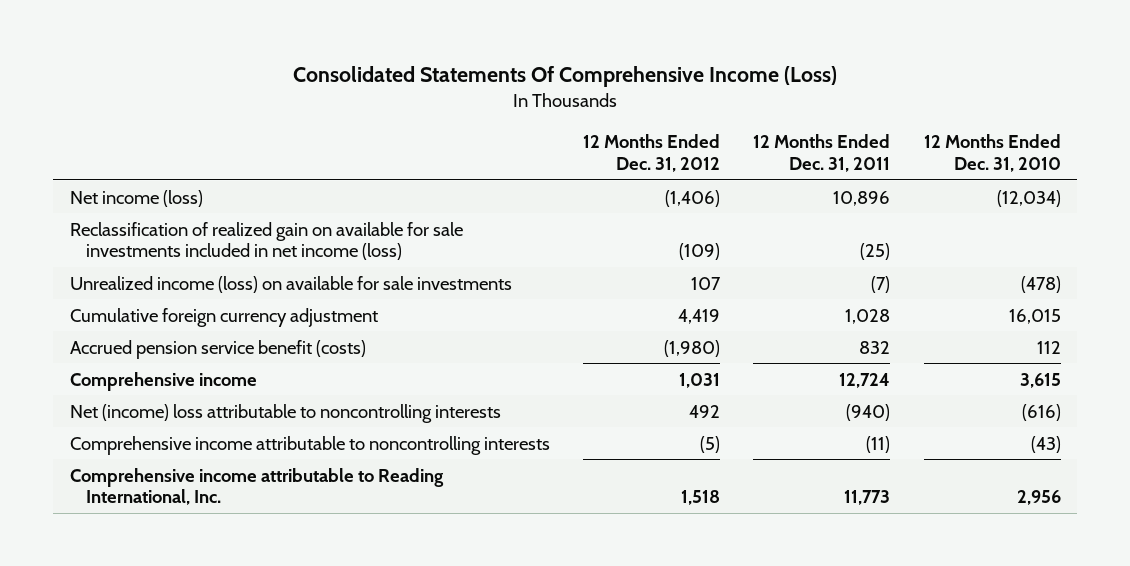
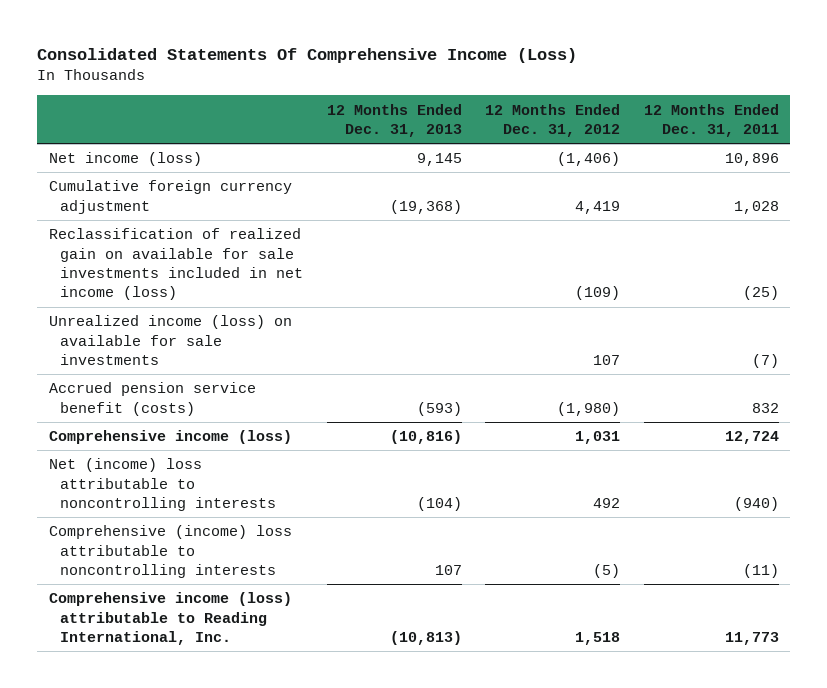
[923,134,1061,173] 12 Months Ended Dec. 31, 2010 -> none
none -> [326,103,462,137] 12 Months Ended Dec. 31, 2013
[69,307,378,327] Cumulative foreign currency adjustment -> [48,180,292,214] Cumulative foreign currency adjustment
[69,371,257,391] Comprehensive income -> [48,430,292,445] Comprehensive income (loss)
[69,435,550,455] Comprehensive income attributable to noncontrolling interests -> [48,525,292,579] Comprehensive (income) loss attributable to noncontrolling interests
[69,467,444,506] Comprehensive income attributable to Reading International, Inc. -> [48,592,292,646] Comprehensive income (loss) attributable to Reading International, Inc.

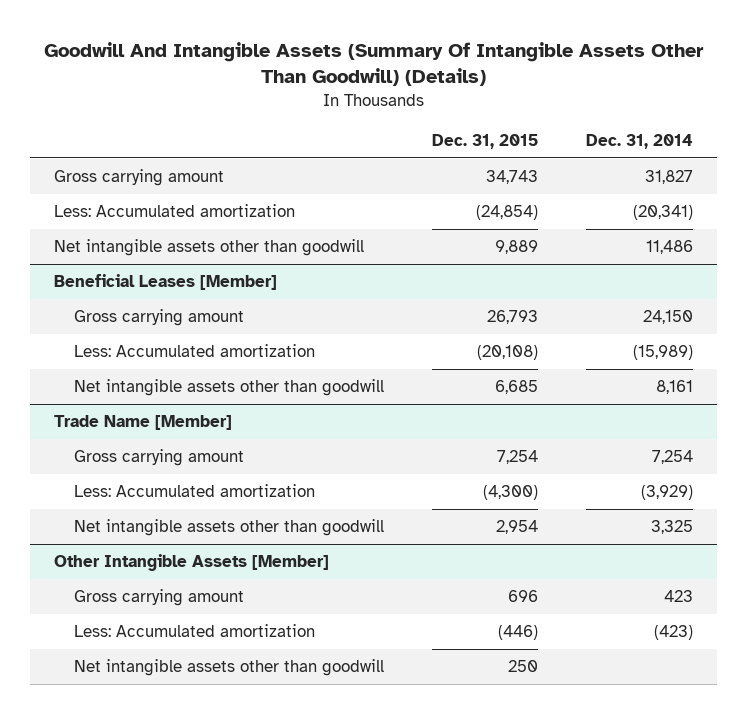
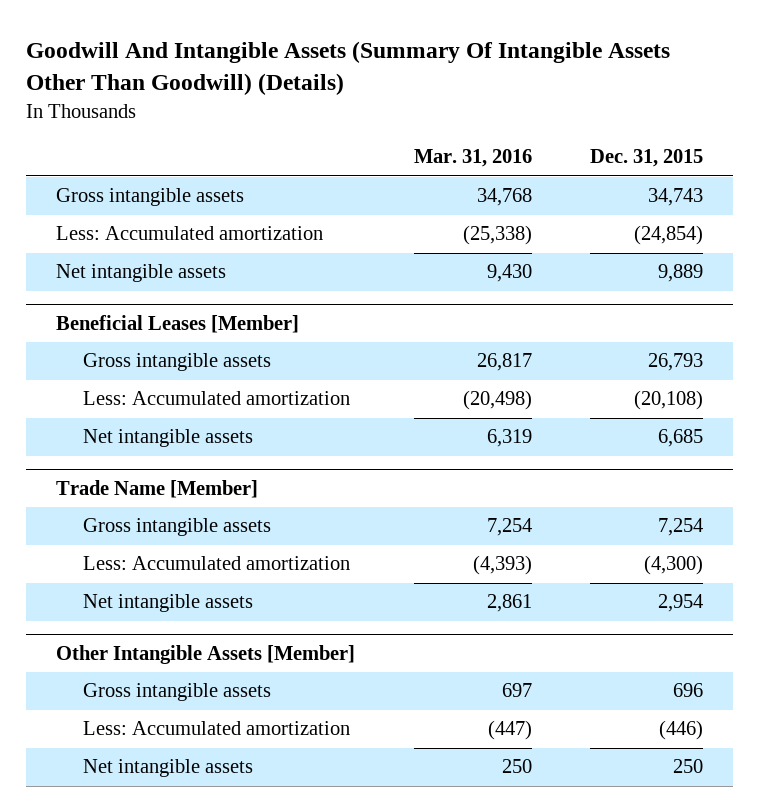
[585,134,693,150] Dec. 31, 2014 -> none
none -> [413,149,532,168] Mar. 31, 2016
[54,169,225,187] Gross carrying amount -> [55,188,244,207] Gross intangible assets
[54,239,365,257] Net intangible assets other than goodwill -> [55,264,226,283] Net intangible assets
[73,309,244,327] Gross carrying amount -> [83,353,272,372] Gross intangible assets
[73,379,384,397] Net intangible assets other than goodwill -> [83,429,254,448] Net intangible assets
[73,449,244,467] Gross carrying amount -> [83,518,272,537] Gross intangible assets
[73,519,384,537] Net intangible assets other than goodwill -> [83,594,254,613] Net intangible assets
[73,589,244,607] Gross carrying amount -> [83,683,272,702] Gross intangible assets
[73,659,384,677] Net intangible assets other than goodwill -> [83,759,254,778] Net intangible assets

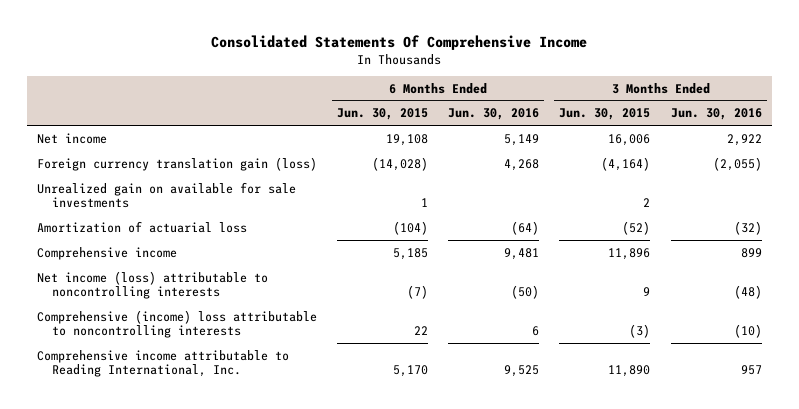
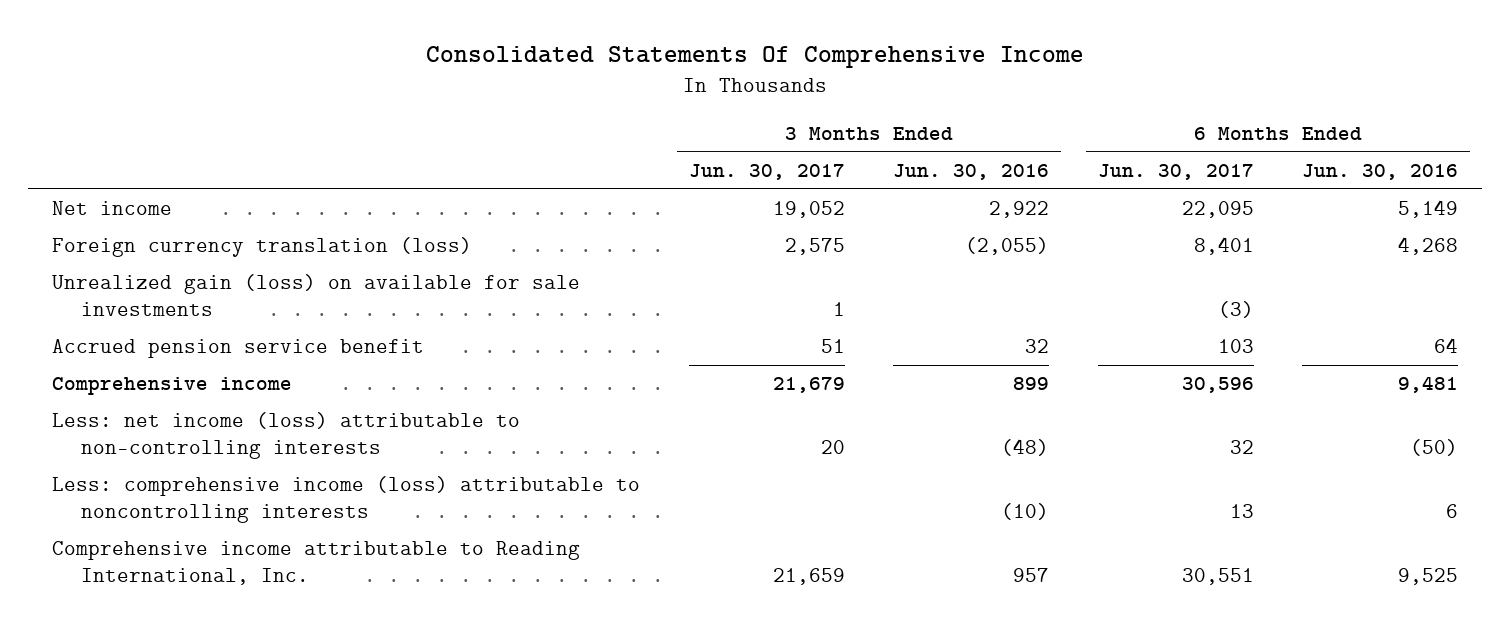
[337,108,429,121] Jun. 30, 2015 -> none
[559,108,651,121] Jun. 30, 2015 -> none
none -> [688,163,845,180] Jun. 30, 2017
none -> [1097,163,1254,180] Jun. 30, 2017
[37,220,248,233] Amortization of actuarial loss -> none
[37,156,318,171] Foreign currency translation gain (loss) -> [52,237,473,258] Foreign currency translation (loss)
[37,181,297,209] Unrealized gain on available for sale investments -> [52,274,581,316] Unrealized gain (loss) on available for sale investments
none -> [52,339,425,359] Accrued pension service benefit
[37,270,269,300] Net income (loss) attributable to noncontrolling interests -> [52,412,521,459] Less: net income (loss) attributable to non-controlling interests
[37,309,318,339] Comprehensive (income) loss attributable to noncontrolling interests -> [52,476,641,523] Less: comprehensive income (loss) attributable to noncontrolling interests

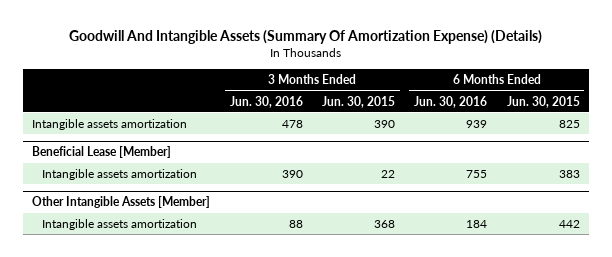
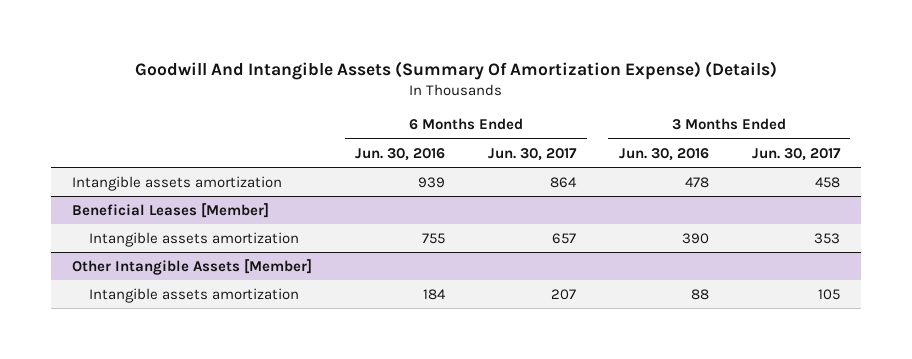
[321,95,395,108] Jun. 30, 2015 -> none
[506,95,580,108] Jun. 30, 2015 -> none
none -> [488,147,578,161] Jun. 30, 2017
none -> [751,147,841,161] Jun. 30, 2017
[32,146,172,159] Beneficial Lease [Member] -> [72,202,270,218] Beneficial Leases [Member]

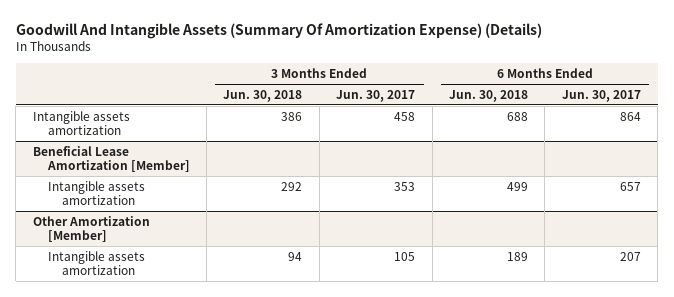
[355,147,446,161] Jun. 30, 2016 -> none
[618,147,709,161] Jun. 30, 2016 -> none
none -> [223,89,303,102] Jun. 30, 2018
none -> [449,89,529,102] Jun. 30, 2018
[72,202,270,218] Beneficial Leases [Member] -> [32,145,190,173] Beneficial Lease Amortization [Member]
[72,258,313,275] Other Intangible Assets [Member] -> [32,215,150,243] Other Amortization [Member]

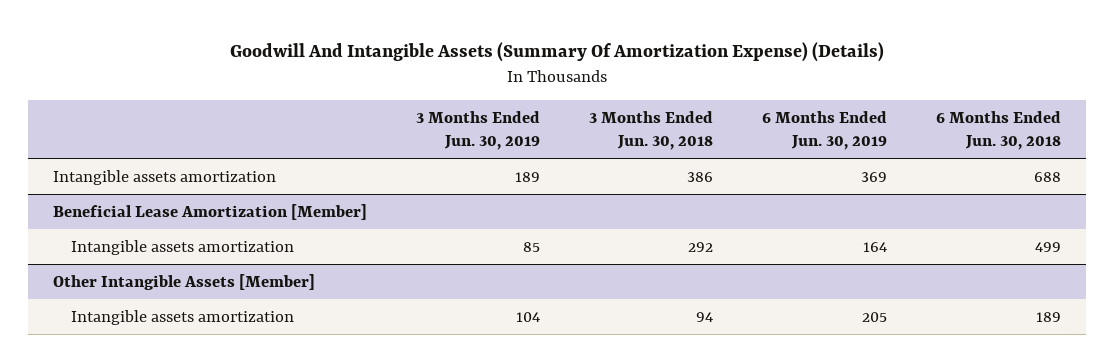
[336,89,416,102] Jun. 30, 2017 -> none
[561,89,641,102] Jun. 30, 2017 -> none
none -> [415,110,540,150] 3 Months Ended Jun. 30, 2019
none -> [762,110,888,150] 6 Months Ended Jun. 30, 2019
[32,215,150,243] Other Amortization [Member] -> [52,273,315,290] Other Intangible Assets [Member]

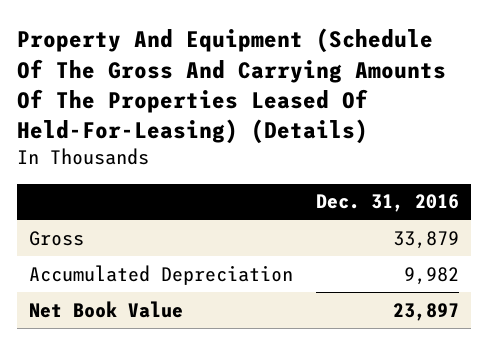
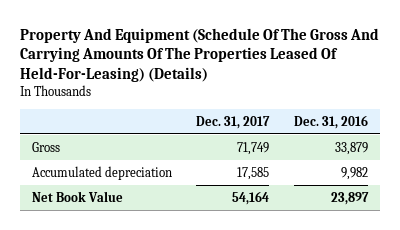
none -> [196,115,271,129] Dec. 31, 2017
[28,264,293,285] Accumulated Depreciation -> [31,165,172,180] Accumulated depreciation

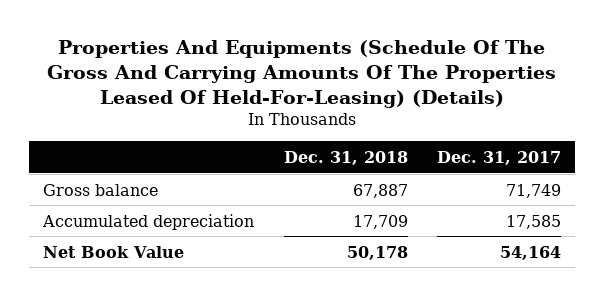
[19,27,379,83] Property And Equipment (Schedule Of The Gross And Carrying Amounts Of The Properties Leased Of Held-For-Leasing) (Details) -> [47,39,557,108] Properties And Equipments (Schedule Of The Gross And Carrying Amounts Of The Properties Leased Of Held-For-Leasing) (Details)
[293,114,368,129] Dec. 31, 2016 -> none
none -> [283,150,408,165] Dec. 31, 2018
[31,141,60,152] Gross -> [43,183,159,196] Gross balance

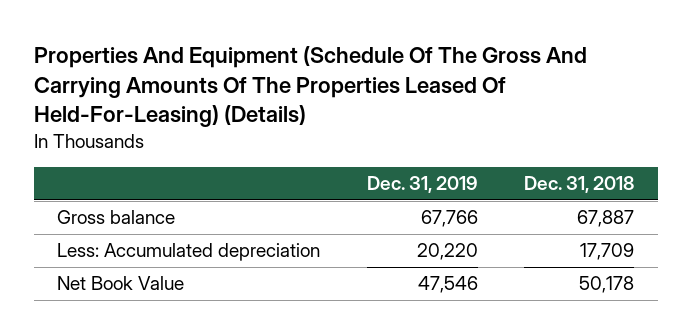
[47,39,557,108] Properties And Equipments (Schedule Of The Gross And Carrying Amounts Of The Properties Leased Of Held-For-Leasing) (Details) -> [33,46,587,127] Properties And Equipment (Schedule Of The Gross And Carrying Amounts Of The Properties Leased Of Held-For-Leasing) (Details)
[436,150,561,165] Dec. 31, 2017 -> none
none -> [366,175,478,193] Dec. 31, 2019
[42,213,255,230] Accumulated depreciation -> [57,243,321,262] Less: Accumulated depreciation

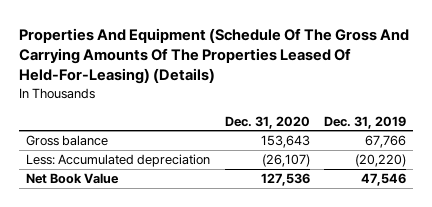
[524,175,635,193] Dec. 31, 2018 -> none
none -> [224,115,310,129] Dec. 31, 2020
[416,243,478,261] 20,220 -> [354,154,406,168] (20,220)

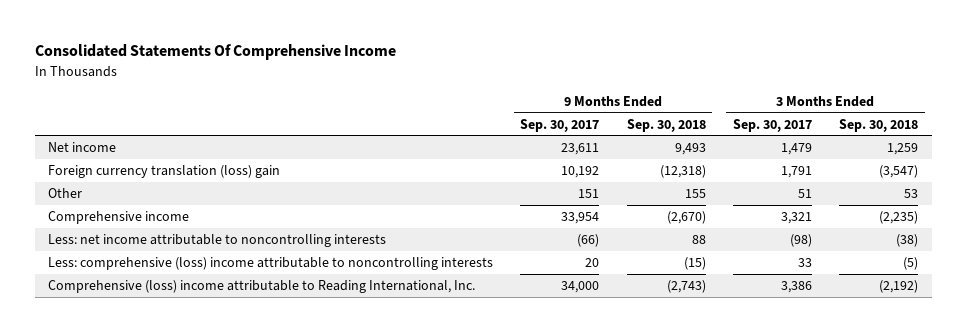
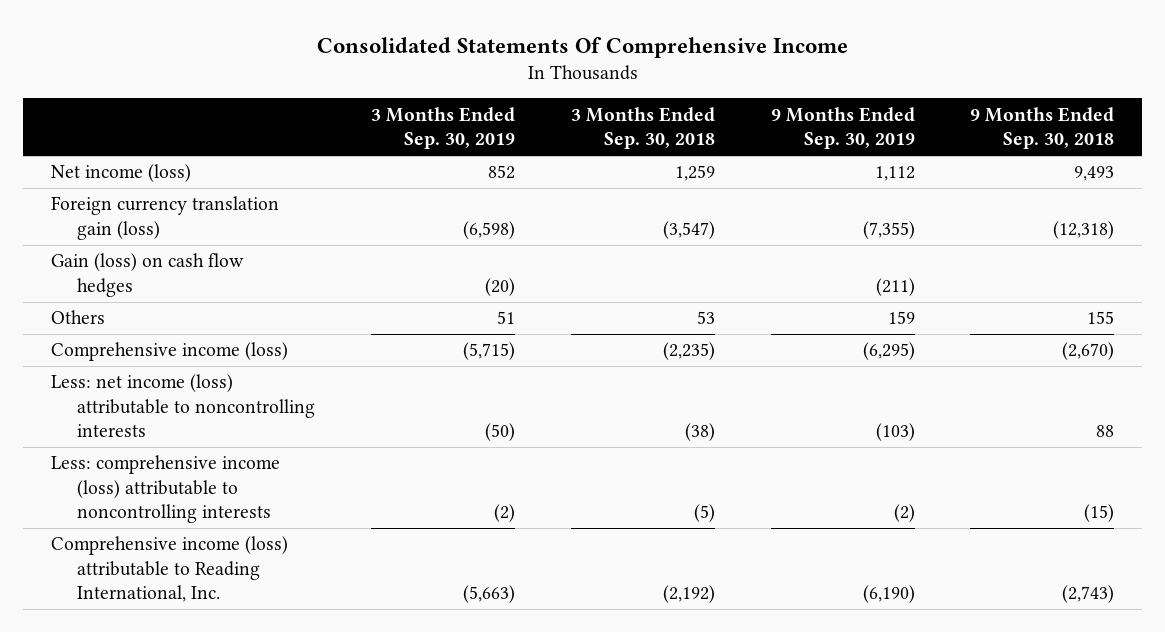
[520,118,600,132] Sep. 30, 2017 -> none
[732,118,812,132] Sep. 30, 2017 -> none
none -> [371,106,516,150] 3 Months Ended Sep. 30, 2019
none -> [770,106,915,150] 9 Months Ended Sep. 30, 2019
[48,142,117,153] Net income -> [50,164,191,183] Net income (loss)
[48,165,281,179] Foreign currency translation (loss) gain -> [50,196,279,240] Foreign currency translation gain (loss)
none -> [50,253,244,297] Gain (loss) on cash flow hedges
[48,188,83,199] Other -> [50,310,105,325] Others
[48,211,190,225] Comprehensive income -> [50,342,288,362] Comprehensive income (loss)
[48,234,387,248] Less: net income attributable to noncontrolling interests -> [50,374,316,438] Less: net income (loss) attributable to noncontrolling interests
[48,257,494,271] Less: comprehensive (loss) income attributable to noncontrolling interests -> [50,455,280,524] Less: comprehensive income (loss) attributable to noncontrolling interests
[48,280,476,294] Comprehensive (loss) income attributable to Reading International, Inc. -> [50,536,288,603] Comprehensive income (loss) attributable to Reading International, Inc.

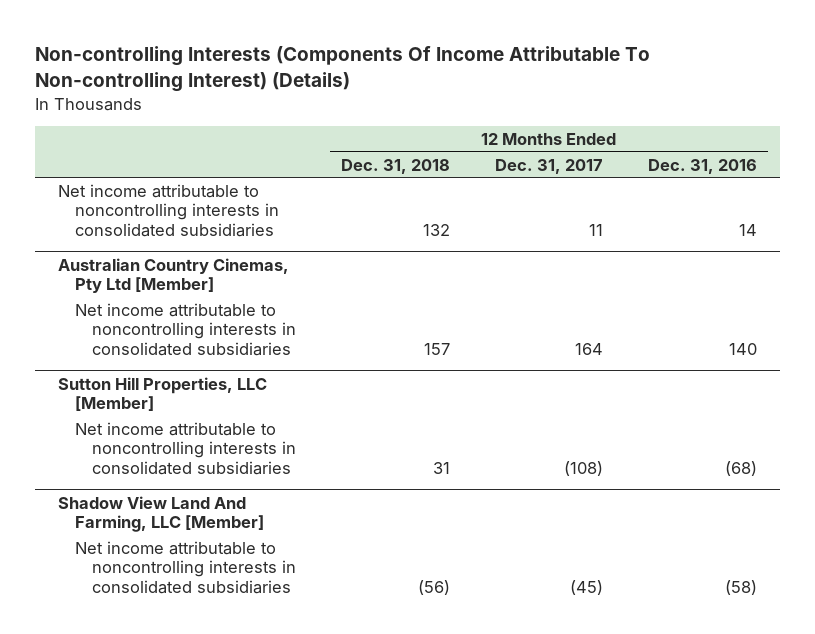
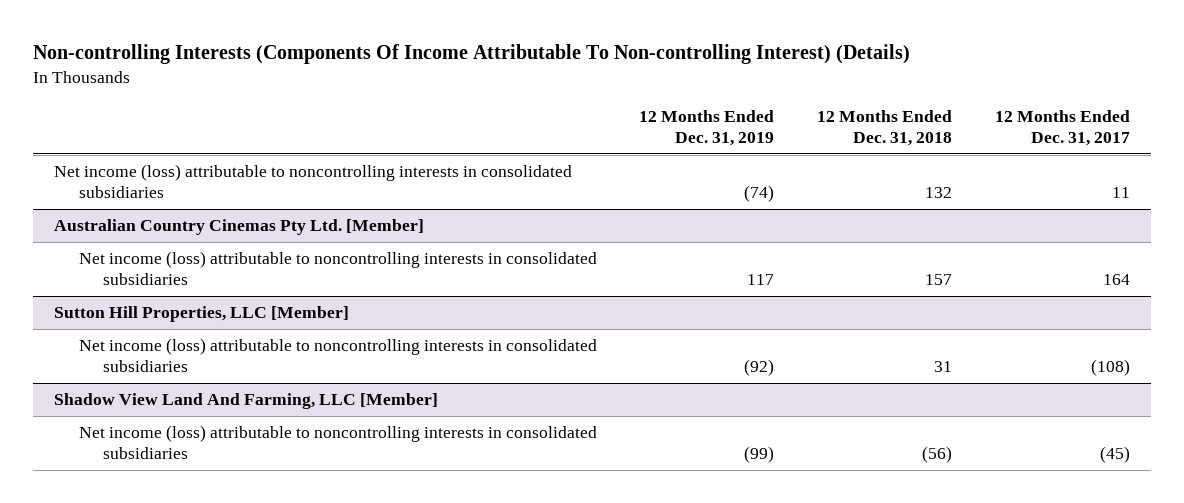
[648,158,758,174] Dec. 31, 2016 -> none
none -> [639,110,775,147] 12 Months Ended Dec. 31, 2019
[57,183,279,237] Net income attributable to noncontrolling interests in consolidated subsidiaries -> [53,164,572,198] Net income (loss) attributable to noncontrolling interests in consolidated subsidiaries
[57,257,289,293] Australian Country Cinemas, Pty Ltd [Member] -> [53,219,424,236] Australian Country Cinemas Pty Ltd. [Member]
[74,302,296,356] Net income attributable to noncontrolling interests in consolidated subsidiaries -> [78,251,597,285] Net income (loss) attributable to noncontrolling interests in consolidated subsidiaries
[74,421,296,475] Net income attributable to noncontrolling interests in consolidated subsidiaries -> [78,338,597,372] Net income (loss) attributable to noncontrolling interests in consolidated subsidiaries
[74,540,296,594] Net income attributable to noncontrolling interests in consolidated subsidiaries -> [78,425,597,459] Net income (loss) attributable to noncontrolling interests in consolidated subsidiaries

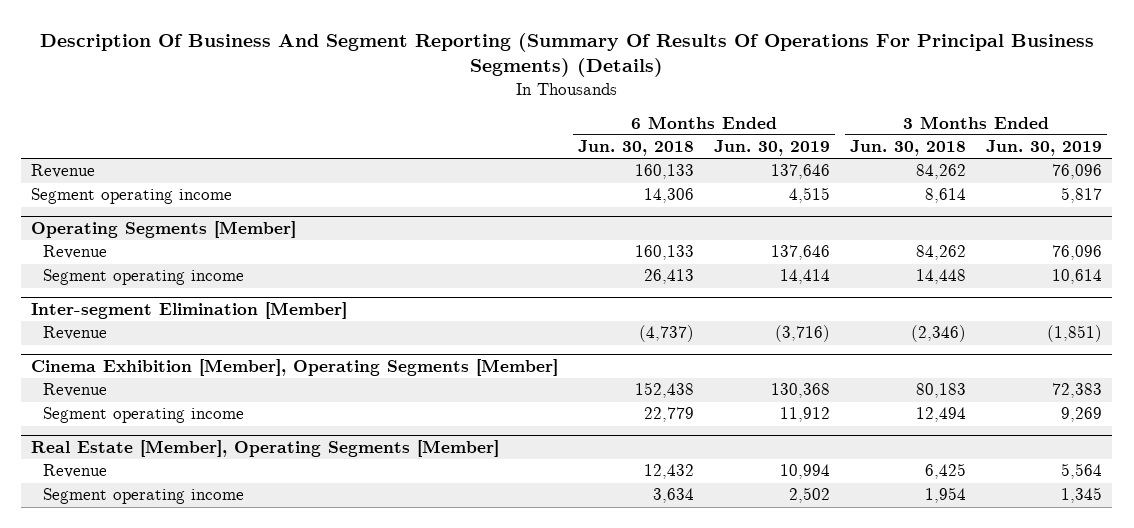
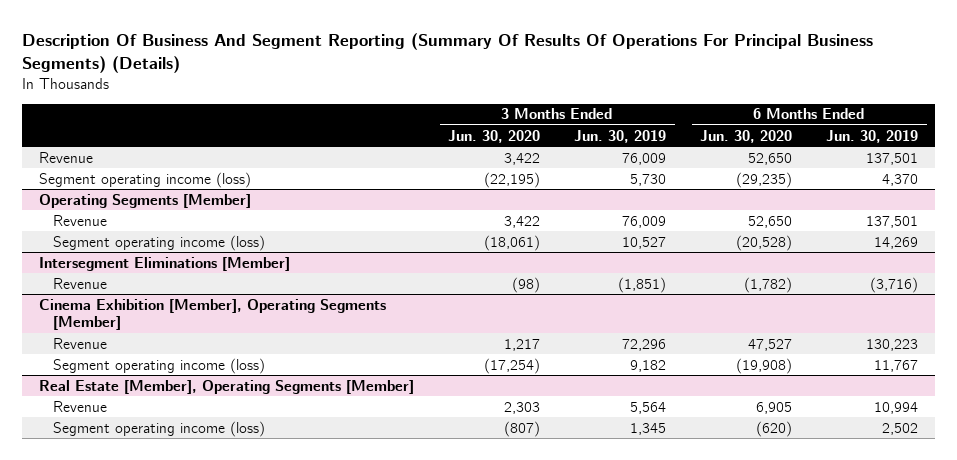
[578,140,695,157] Jun. 30, 2018 -> none
[850,140,967,157] Jun. 30, 2018 -> none
none -> [448,129,541,143] Jun. 30, 2020
none -> [700,129,793,143] Jun. 30, 2020
[771,164,831,180] 137,646 -> [866,152,919,165] 137,501
[1052,164,1103,180] 76,096 -> [622,152,667,165] 76,009
[31,188,233,205] Segment operating income -> [39,171,252,188] Segment operating income (loss)
[789,187,831,204] 4,515 -> [882,173,919,186] 4,370
[1061,187,1103,204] 5,817 -> [630,173,667,186] 5,730
[771,245,831,261] 137,646 -> [866,215,919,228] 137,501
[1052,245,1103,261] 76,096 -> [622,215,667,228] 76,009
[43,269,245,286] Segment operating income -> [52,234,265,251] Segment operating income (loss)
[780,269,831,285] 14,414 -> [874,236,919,249] 14,269
[1052,269,1103,285] 10,614 -> [622,236,667,249] 10,527
[31,302,348,320] Inter-segment Elimination [Member] -> [39,256,291,271] Intersegment Eliminations [Member]
[771,383,831,399] 130,368 -> [866,338,919,351] 130,223
[1052,383,1103,399] 72,383 -> [622,338,667,351] 72,296
[43,407,245,424] Segment operating income -> [52,357,265,374] Segment operating income (loss)
[780,407,831,423] 11,912 -> [874,359,919,372] 11,767
[1061,407,1103,423] 9,269 -> [630,359,667,372] 9,182
[43,488,245,505] Segment operating income -> [52,420,265,437] Segment operating income (loss)

